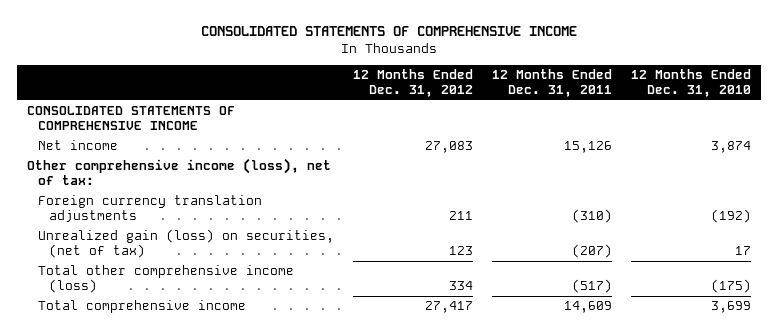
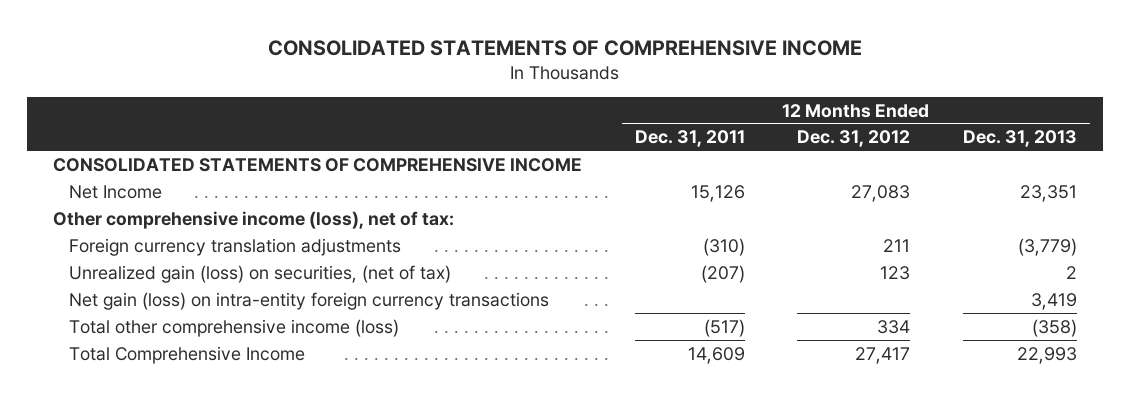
[631,69,752,98] 12 Months Ended Dec. 31, 2010 -> none
none -> [962,130,1077,148] Dec. 31, 2013
[37,140,118,151] Net income -> [68,184,162,199] Net Income
none -> [68,291,549,310] Net gain (loss) on intra-entity foreign currency transactions
[37,300,246,314] Total comprehensive income -> [68,345,305,364] Total Comprehensive Income

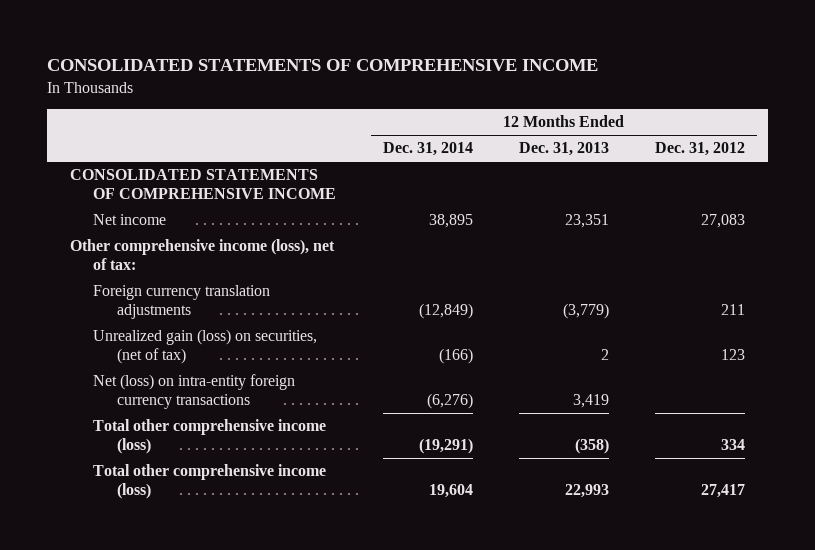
[634,130,745,148] Dec. 31, 2011 -> none
none -> [382,142,473,157] Dec. 31, 2014
[68,184,162,199] Net Income -> [93,214,167,226] Net income
[68,291,549,310] Net gain (loss) on intra-entity foreign currency transactions -> [93,374,296,410] Net (loss) on intra-entity foreign currency transactions
[68,345,305,364] Total Comprehensive Income -> [93,464,327,500] Total other comprehensive income (loss)

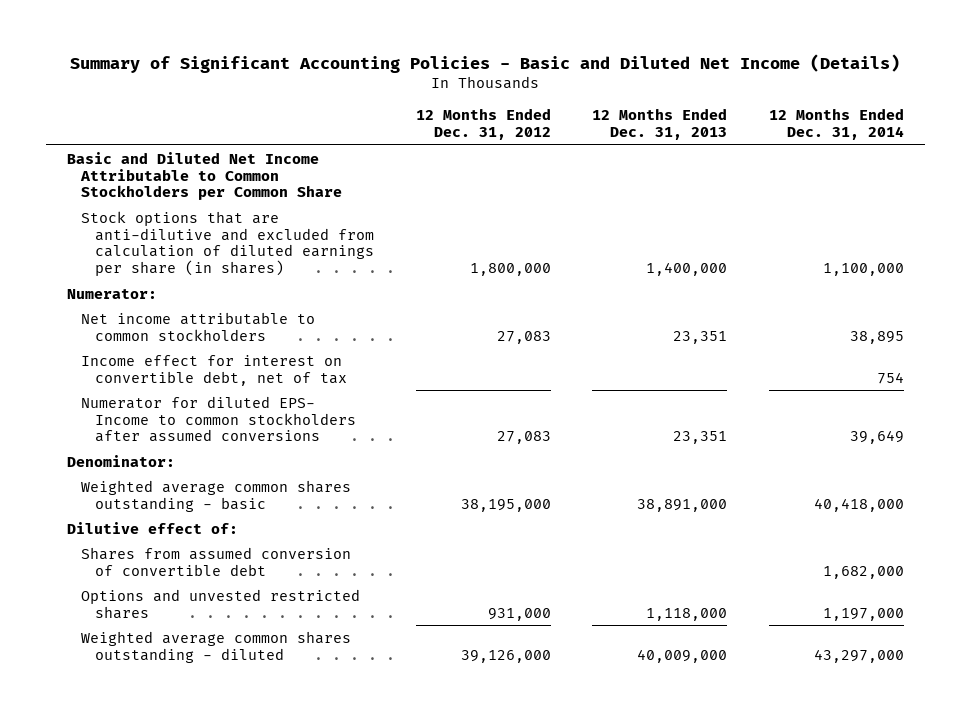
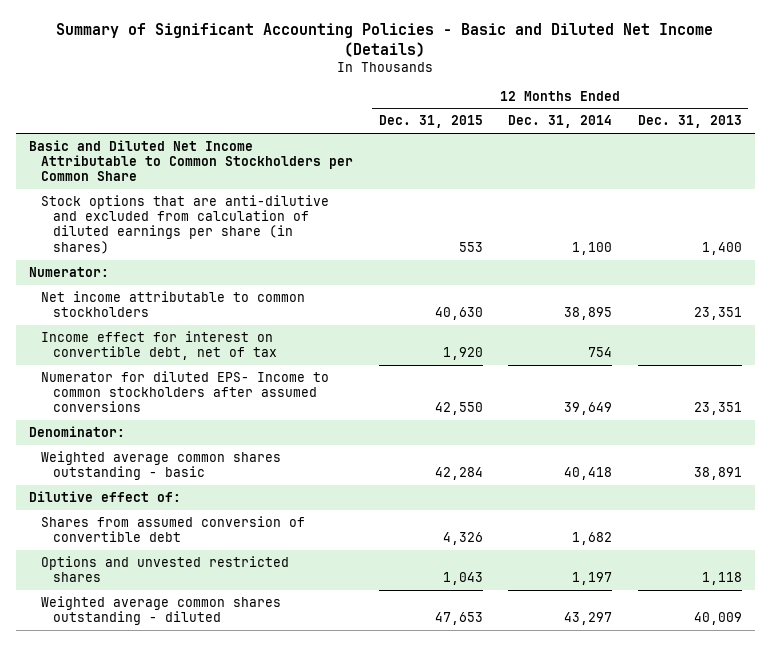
[415,108,551,141] 12 Months Ended Dec. 31, 2012 -> none
none -> [378,115,483,129] Dec. 31, 2015
[646,262,728,277] 1,400,000 -> [701,241,742,255] 1,400
[822,263,904,277] 1,100,000 -> [572,241,613,255] 1,100
[637,498,728,512] 38,891,000 -> [693,467,742,481] 38,891
[813,497,904,512] 40,418,000 -> [564,467,613,481] 40,418
[822,565,904,579] 1,682,000 -> [572,532,613,546] 1,682
[646,607,728,621] 1,118,000 -> [701,572,742,586] 1,118
[822,607,904,621] 1,197,000 -> [572,572,613,586] 1,197
[637,648,728,663] 40,009,000 -> [693,612,742,626] 40,009
[813,648,904,663] 43,297,000 -> [564,612,613,626] 43,297

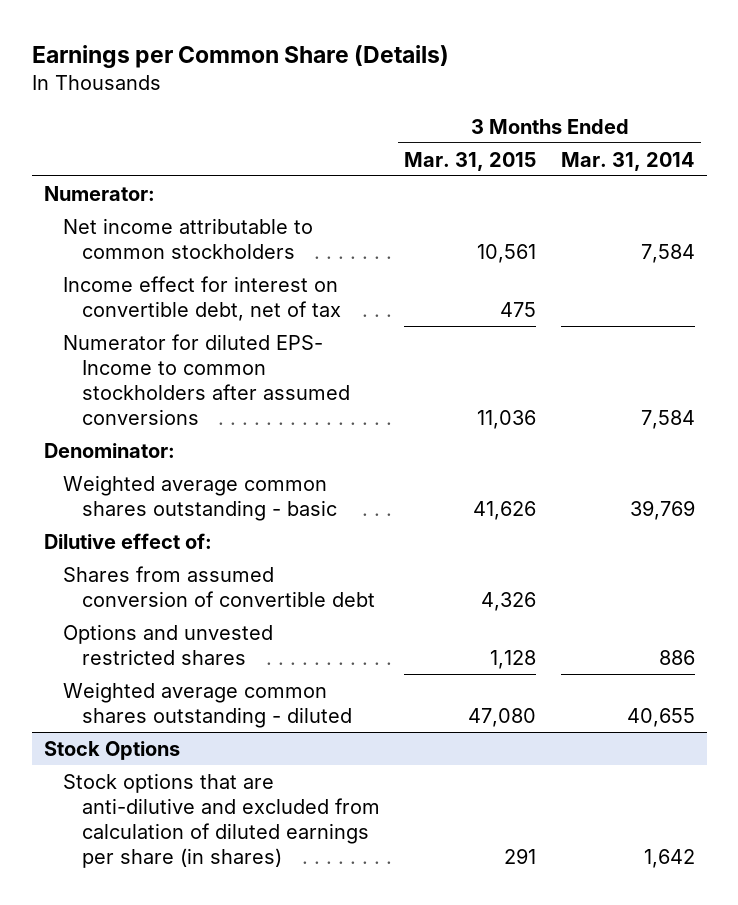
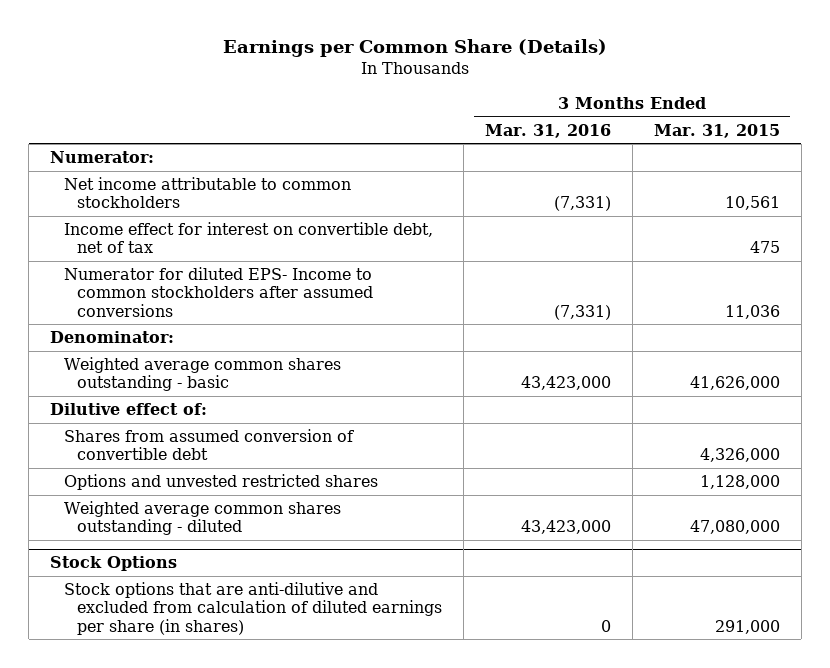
[560,151,695,171] Mar. 31, 2014 -> none
none -> [485,123,612,138] Mar. 31, 2016
[473,500,537,520] 41,626 -> [689,376,780,391] 41,626,000
[481,591,537,611] 4,326 -> [699,448,780,463] 4,326,000
[490,649,537,669] 1,128 -> [699,475,780,490] 1,128,000
[468,707,537,727] 47,080 -> [689,520,780,535] 47,080,000
[504,848,537,865] 291 -> [714,619,780,634] 291,000

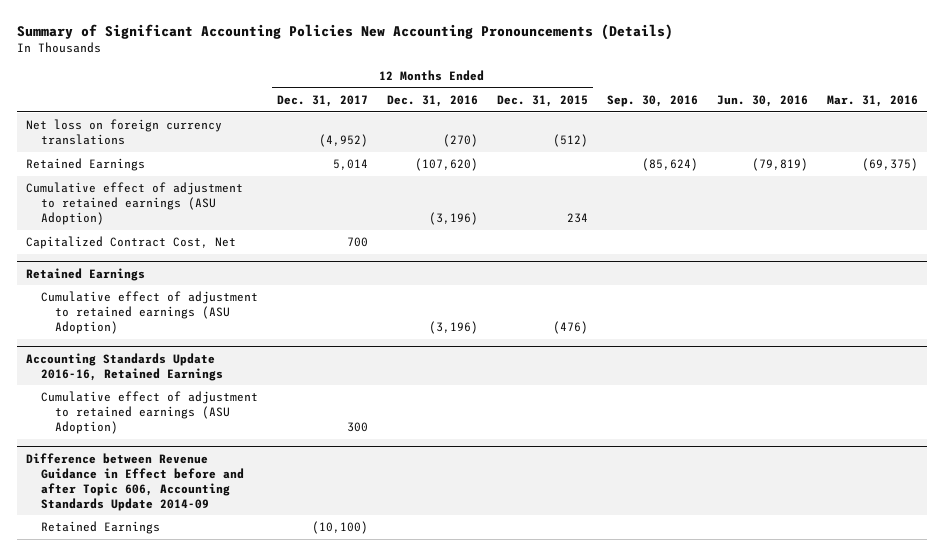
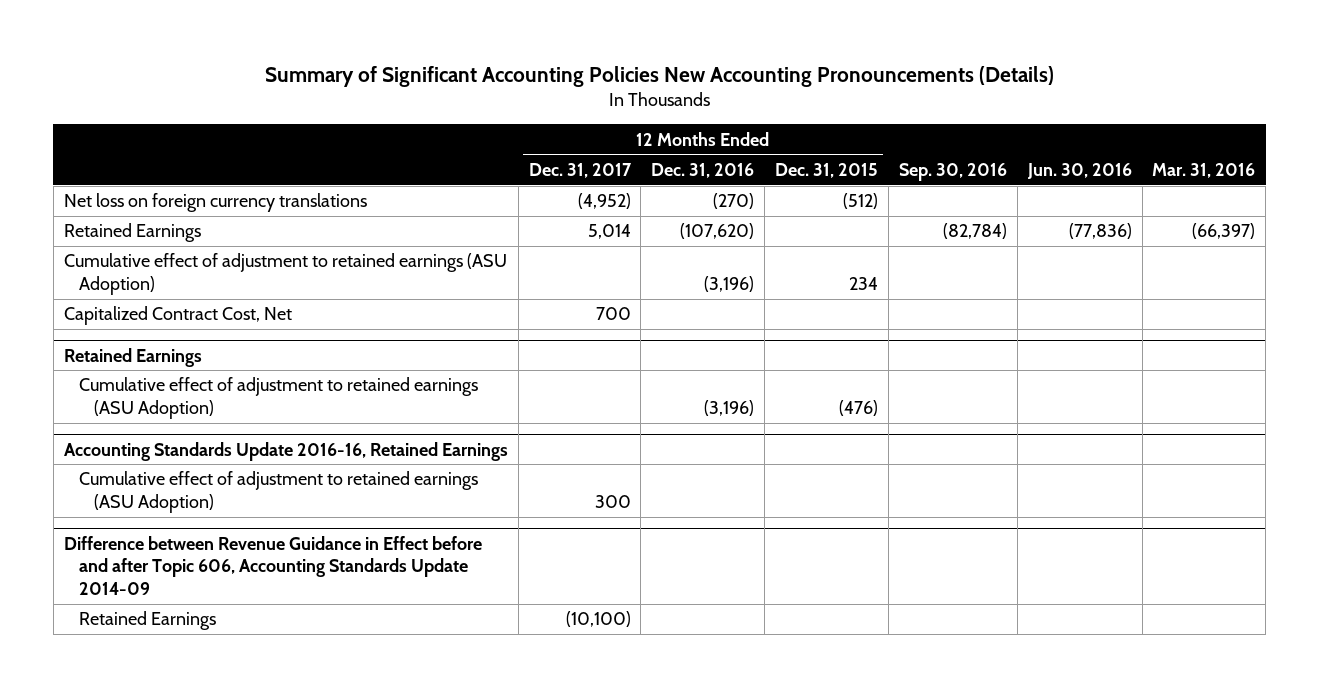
[641,158,698,172] (85,624) -> [942,223,1007,240] (82,784)
[751,158,808,172] (79,819) -> [1068,223,1132,240] (77,836)
[861,158,918,172] (69,375) -> [1192,223,1256,240] (66,397)

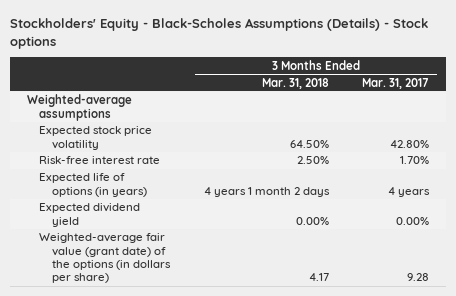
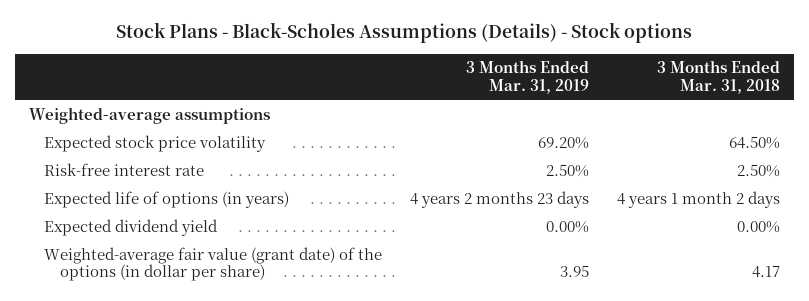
[10,17,429,49] Stockholders' Equity - Black-Scholes Assumptions (Details) - Stock options -> [116,22,693,44] Stock Plans - Black-Scholes Assumptions (Details) - Stock options
[362,77,430,89] Mar. 31, 2017 -> none
none -> [466,60,590,94] 3 Months Ended Mar. 31, 2019
[39,233,172,284] Weighted-average fair value (grant date) of the options (in dollars per share) -> [44,246,383,282] Weighted-average fair value (grant date) of the options (in dollar per share)

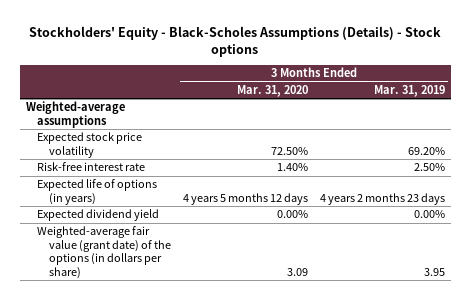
[116,22,693,44] Stock Plans - Black-Scholes Assumptions (Details) - Stock options -> [29,25,442,57] Stockholders' Equity - Black-Scholes Assumptions (Details) - Stock options
[657,60,781,94] 3 Months Ended Mar. 31, 2018 -> none
none -> [236,85,308,98] Mar. 31, 2020
[44,246,383,282] Weighted-average fair value (grant date) of the options (in dollar per share) -> [37,226,171,279] Weighted-average fair value (grant date) of the options (in dollars per share)

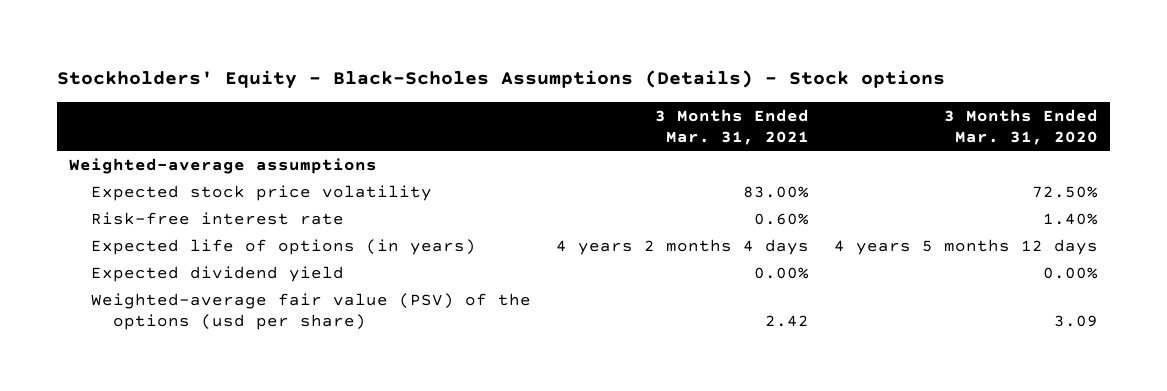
[373,85,445,98] Mar. 31, 2019 -> none
none -> [654,108,809,145] 3 Months Ended Mar. 31, 2021
[37,226,171,279] Weighted-average fair value (grant date) of the options (in dollars per share) -> [91,292,532,330] Weighted-average fair value (PSV) of the options (usd per share)

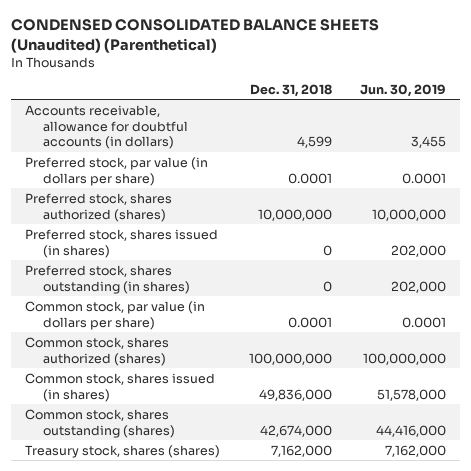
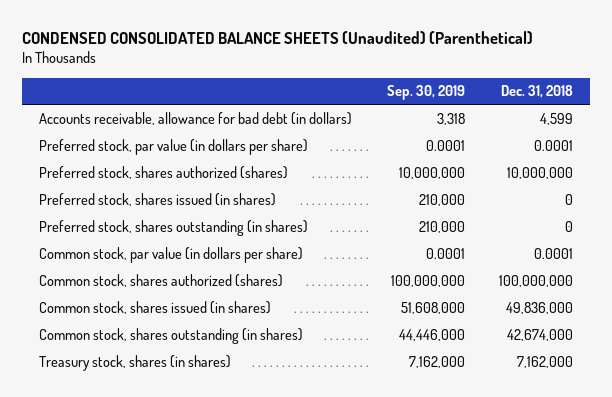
[360,83,447,97] Jun. 30, 2019 -> none
none -> [386,85,465,101] Sep. 30, 2019
[25,104,188,150] Accounts receivable, allowance for doubtful accounts (in dollars) -> [39,111,353,125] Accounts receivable, allowance for bad debt (in dollars)
[25,408,175,438] Common stock, shares outstanding (shares) -> [39,327,304,344] Common stock, shares outstanding (in shares)
[25,444,221,458] Treasury stock, shares (shares) -> [39,354,232,371] Treasury stock, shares (in shares)

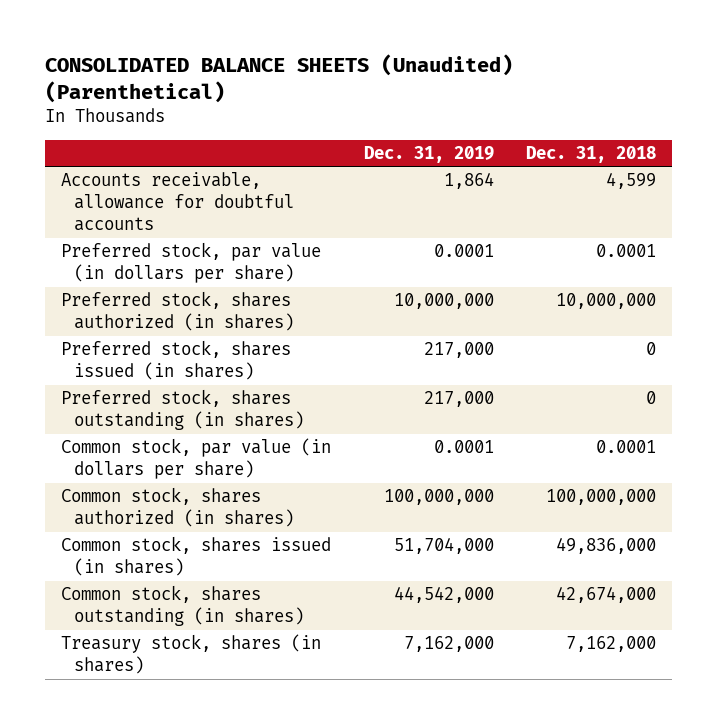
[21,30,533,44] CONDENSED CONSOLIDATED BALANCE SHEETS (Unaudited) (Parenthetical) -> [45,54,514,103] CONSOLIDATED BALANCE SHEETS (Unaudited) (Parenthetical)
[386,85,465,101] Sep. 30, 2019 -> none
none -> [363,145,494,163] Dec. 31, 2019
[39,111,353,125] Accounts receivable, allowance for bad debt (in dollars) -> [61,172,295,232] Accounts receivable, allowance for doubtful accounts
[39,165,289,179] Preferred stock, shares authorized (shares) -> [61,291,295,332] Preferred stock, shares authorized (in shares)
[39,273,284,287] Common stock, shares authorized (shares) -> [61,487,295,528] Common stock, shares authorized (in shares)

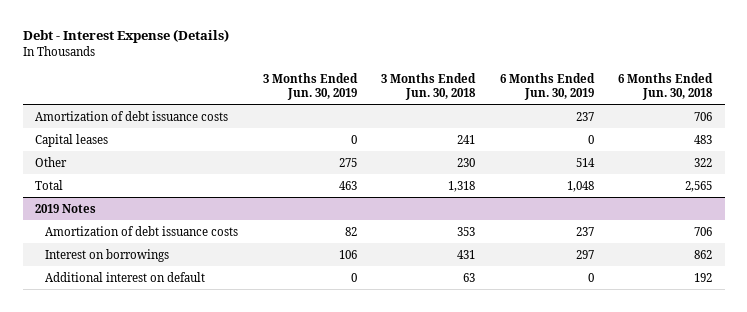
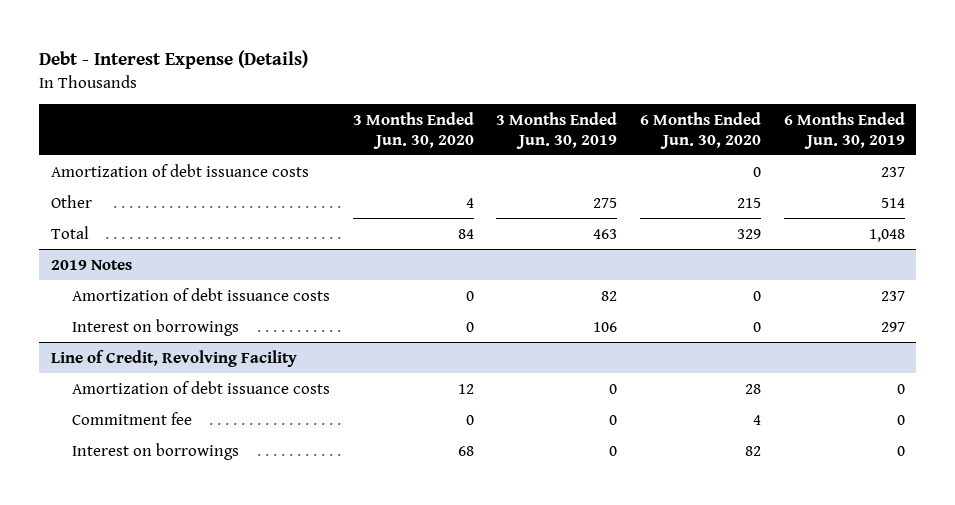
[381,73,477,100] 3 Months Ended Jun. 30, 2018 -> none
[618,73,714,100] 6 Months Ended Jun. 30, 2018 -> none
none -> [352,111,474,149] 3 Months Ended Jun. 30, 2020
none -> [639,111,761,149] 6 Months Ended Jun. 30, 2020
[34,133,108,147] Capital leases -> none
[45,271,206,282] Additional interest on default -> none
none -> [50,349,297,367] Line of Credit, Revolving Facility
none -> [71,380,330,394] Amortization of debt issuance costs
none -> [71,411,192,425] Commitment fee
none -> [71,442,239,460] Interest on borrowings

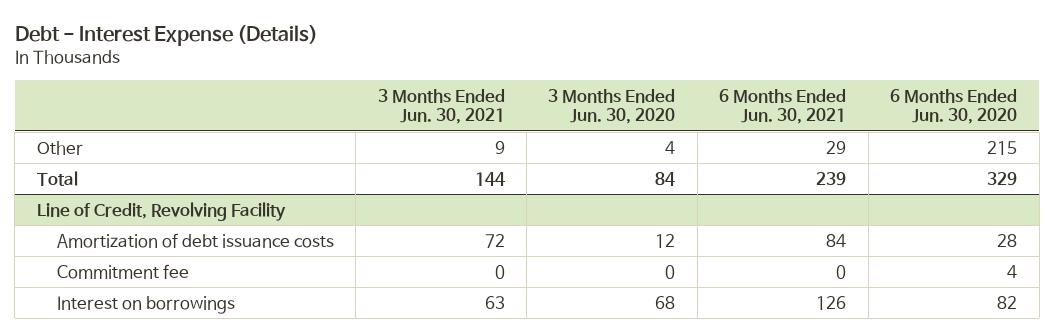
[496,111,618,149] 3 Months Ended Jun. 30, 2019 -> none
[783,111,905,149] 6 Months Ended Jun. 30, 2019 -> none
none -> [377,88,505,125] 3 Months Ended Jun. 30, 2021
none -> [719,88,847,125] 6 Months Ended Jun. 30, 2021
[50,163,309,177] Amortization of debt issuance costs -> none
[50,259,132,270] 2019 Notes -> none
[71,287,330,301] Amortization of debt issuance costs -> none
[71,318,239,336] Interest on borrowings -> none

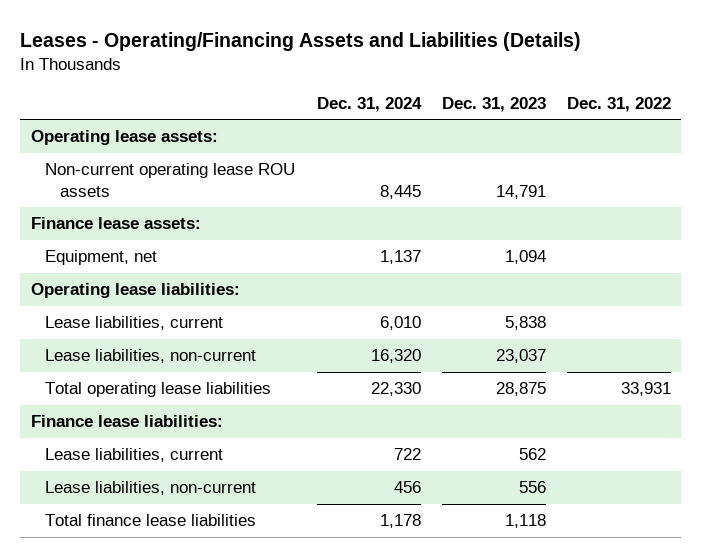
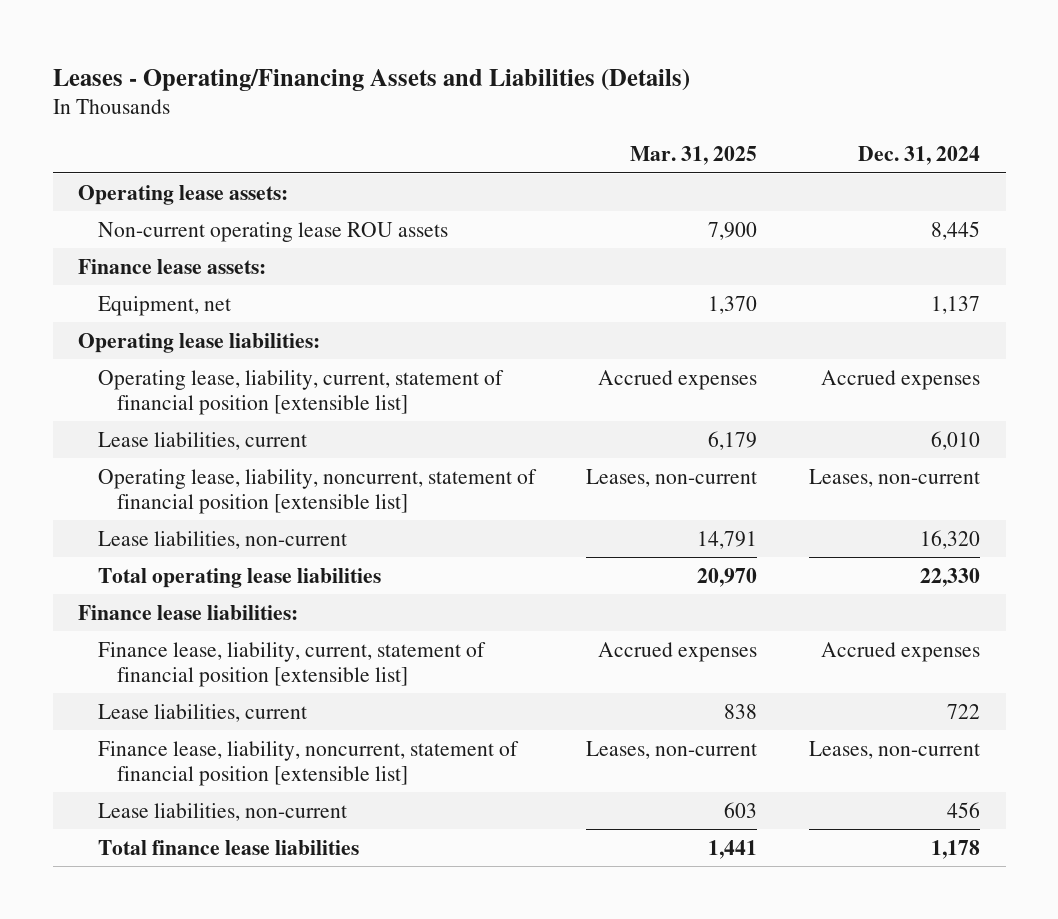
[441,96,546,112] Dec. 31, 2023 -> none
[566,96,671,112] Dec. 31, 2022 -> none
none -> [630,146,758,166] Mar. 31, 2025
none -> [97,369,504,415] Operating lease, liability, current, statement of financial position [extensible list]
none -> [97,468,537,514] Operating lease, liability, noncurrent, statement of financial position [extensible list]
none -> [97,641,486,687] Finance lease, liability, current, statement of financial position [extensible list]
none -> [97,740,519,786] Finance lease, liability, noncurrent, statement of financial position [extensible list]

